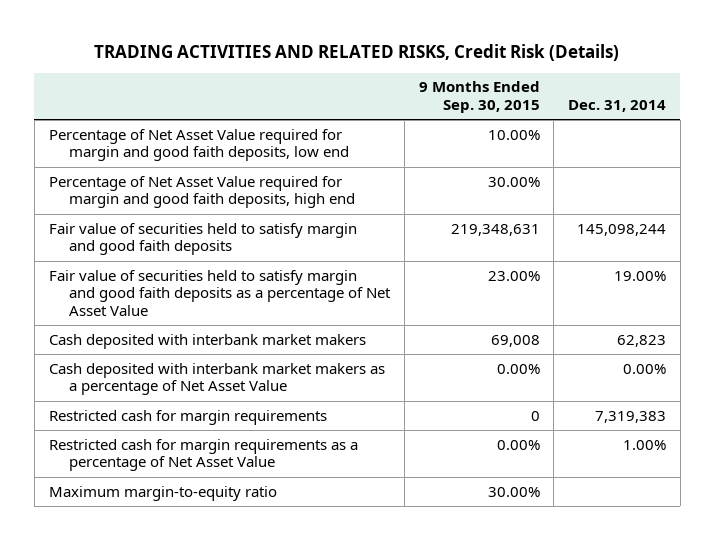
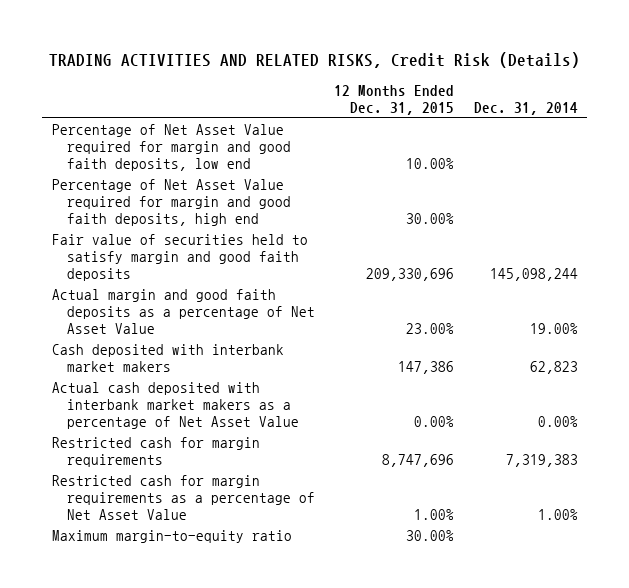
[418,81,540,113] 9 Months Ended Sep. 30, 2015 -> none
none -> [334,84,455,115] 12 Months Ended Dec. 31, 2015
[48,269,392,317] Fair value of securities held to satisfy margin and good faith deposits as a percentage of Net Asset Value -> [51,289,315,335] Actual margin and good faith deposits as a percentage of Net Asset Value
[48,362,385,396] Cash deposited with interbank market makers as a percentage of Net Asset Value -> [51,382,299,430] Actual cash deposited with interbank market makers as a percentage of Net Asset Value

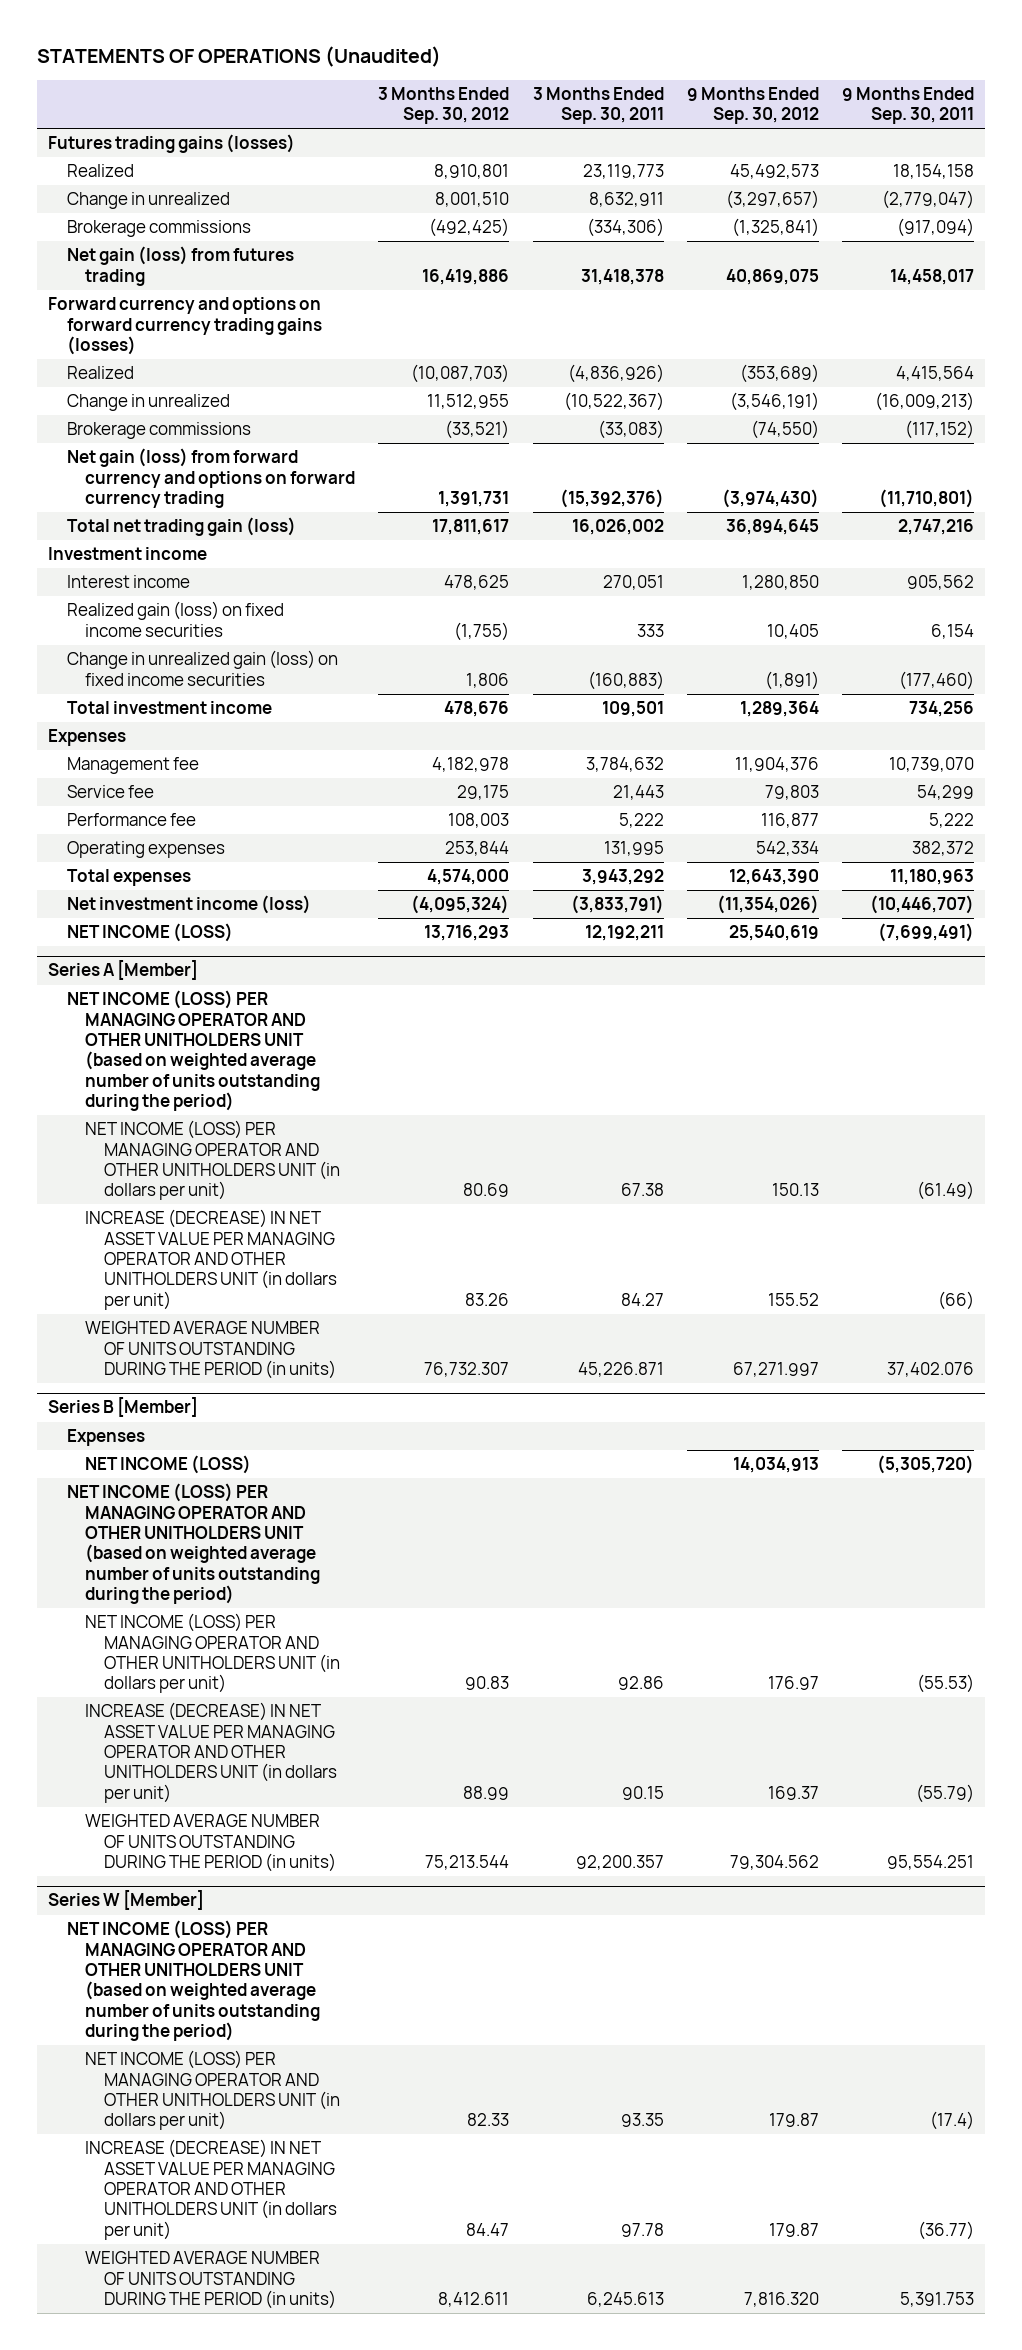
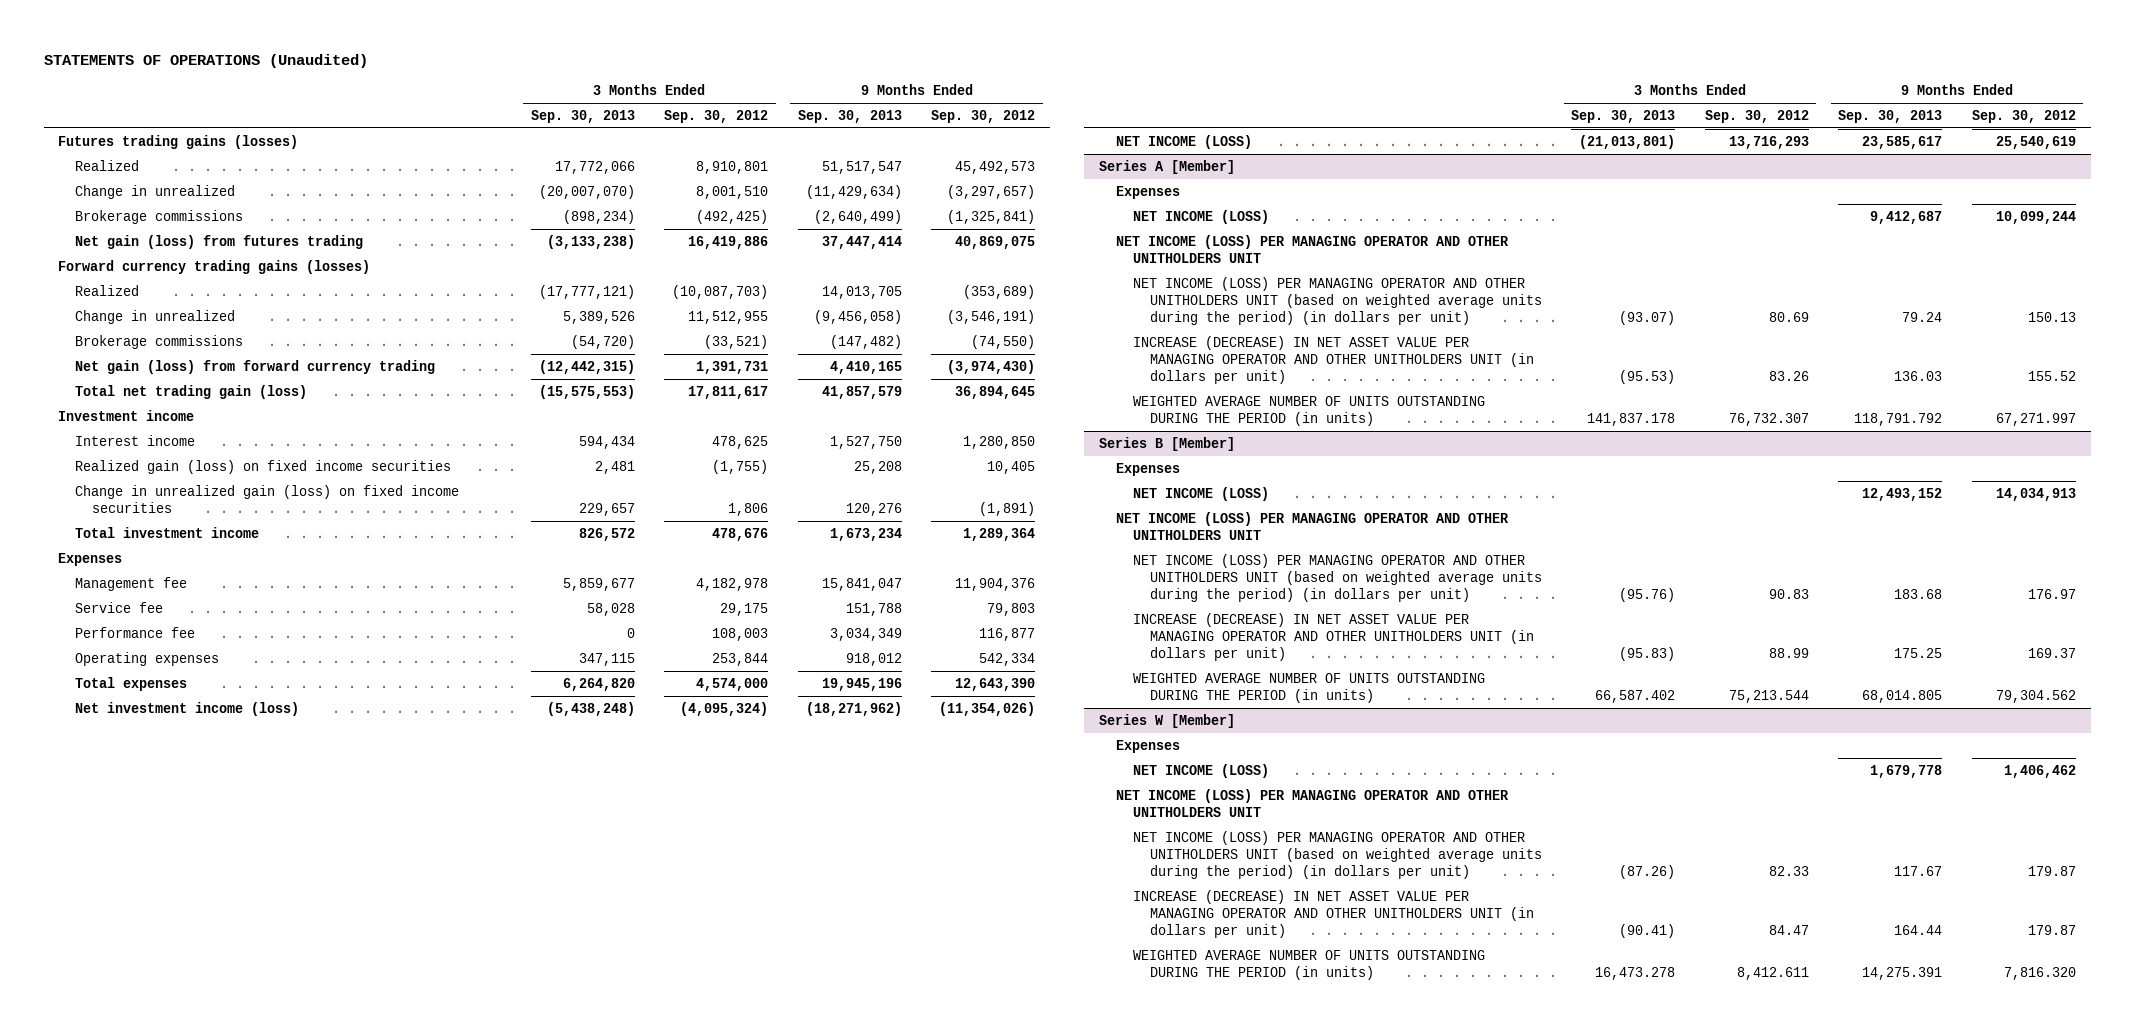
[532,86,664,125] 3 Months Ended Sep. 30, 2011 -> none
[841,86,974,125] 9 Months Ended Sep. 30, 2011 -> none
none -> [530,109,635,123] Sep. 30, 2013
none -> [797,109,902,123] Sep. 30, 2013
[48,297,322,355] Forward currency and options on forward currency trading gains (losses) -> [58,259,371,274] Forward currency trading gains (losses)
[66,448,356,508] Net gain (loss) from forward currency and options on forward currency trading -> [75,359,436,374] Net gain (loss) from forward currency trading
none -> [1115,185,1180,199] Expenses
none -> [1132,209,1269,224] NET INCOME (LOSS)
[66,990,321,1111] NET INCOME (LOSS) PER MANAGING OPERATOR AND OTHER UNITHOLDERS UNIT (based on weighted average number of units outstanding during the period) -> [1115,234,1509,263] NET INCOME (LOSS) PER MANAGING OPERATOR AND OTHER UNITHOLDERS UNIT
[85,1120,340,1201] NET INCOME (LOSS) PER MANAGING OPERATOR AND OTHER UNITHOLDERS UNIT (in dollars per unit) -> [1132,276,1542,326] NET INCOME (LOSS) PER MANAGING OPERATOR AND OTHER UNITHOLDERS UNIT (based on weighted average units during the period) (in dollars per unit)
[66,1483,321,1604] NET INCOME (LOSS) PER MANAGING OPERATOR AND OTHER UNITHOLDERS UNIT (based on weighted average number of units outstanding during the period) -> [1115,511,1509,540] NET INCOME (LOSS) PER MANAGING OPERATOR AND OTHER UNITHOLDERS UNIT
[85,1613,340,1694] NET INCOME (LOSS) PER MANAGING OPERATOR AND OTHER UNITHOLDERS UNIT (in dollars per unit) -> [1132,553,1542,603] NET INCOME (LOSS) PER MANAGING OPERATOR AND OTHER UNITHOLDERS UNIT (based on weighted average units during the period) (in dollars per unit)
none -> [1115,739,1180,753] Expenses
none -> [1132,763,1269,778] NET INCOME (LOSS)
[66,1920,321,2041] NET INCOME (LOSS) PER MANAGING OPERATOR AND OTHER UNITHOLDERS UNIT (based on weighted average number of units outstanding during the period) -> [1115,788,1509,817] NET INCOME (LOSS) PER MANAGING OPERATOR AND OTHER UNITHOLDERS UNIT
[85,2050,340,2131] NET INCOME (LOSS) PER MANAGING OPERATOR AND OTHER UNITHOLDERS UNIT (in dollars per unit) -> [1132,830,1542,880] NET INCOME (LOSS) PER MANAGING OPERATOR AND OTHER UNITHOLDERS UNIT (based on weighted average units during the period) (in dollars per unit)

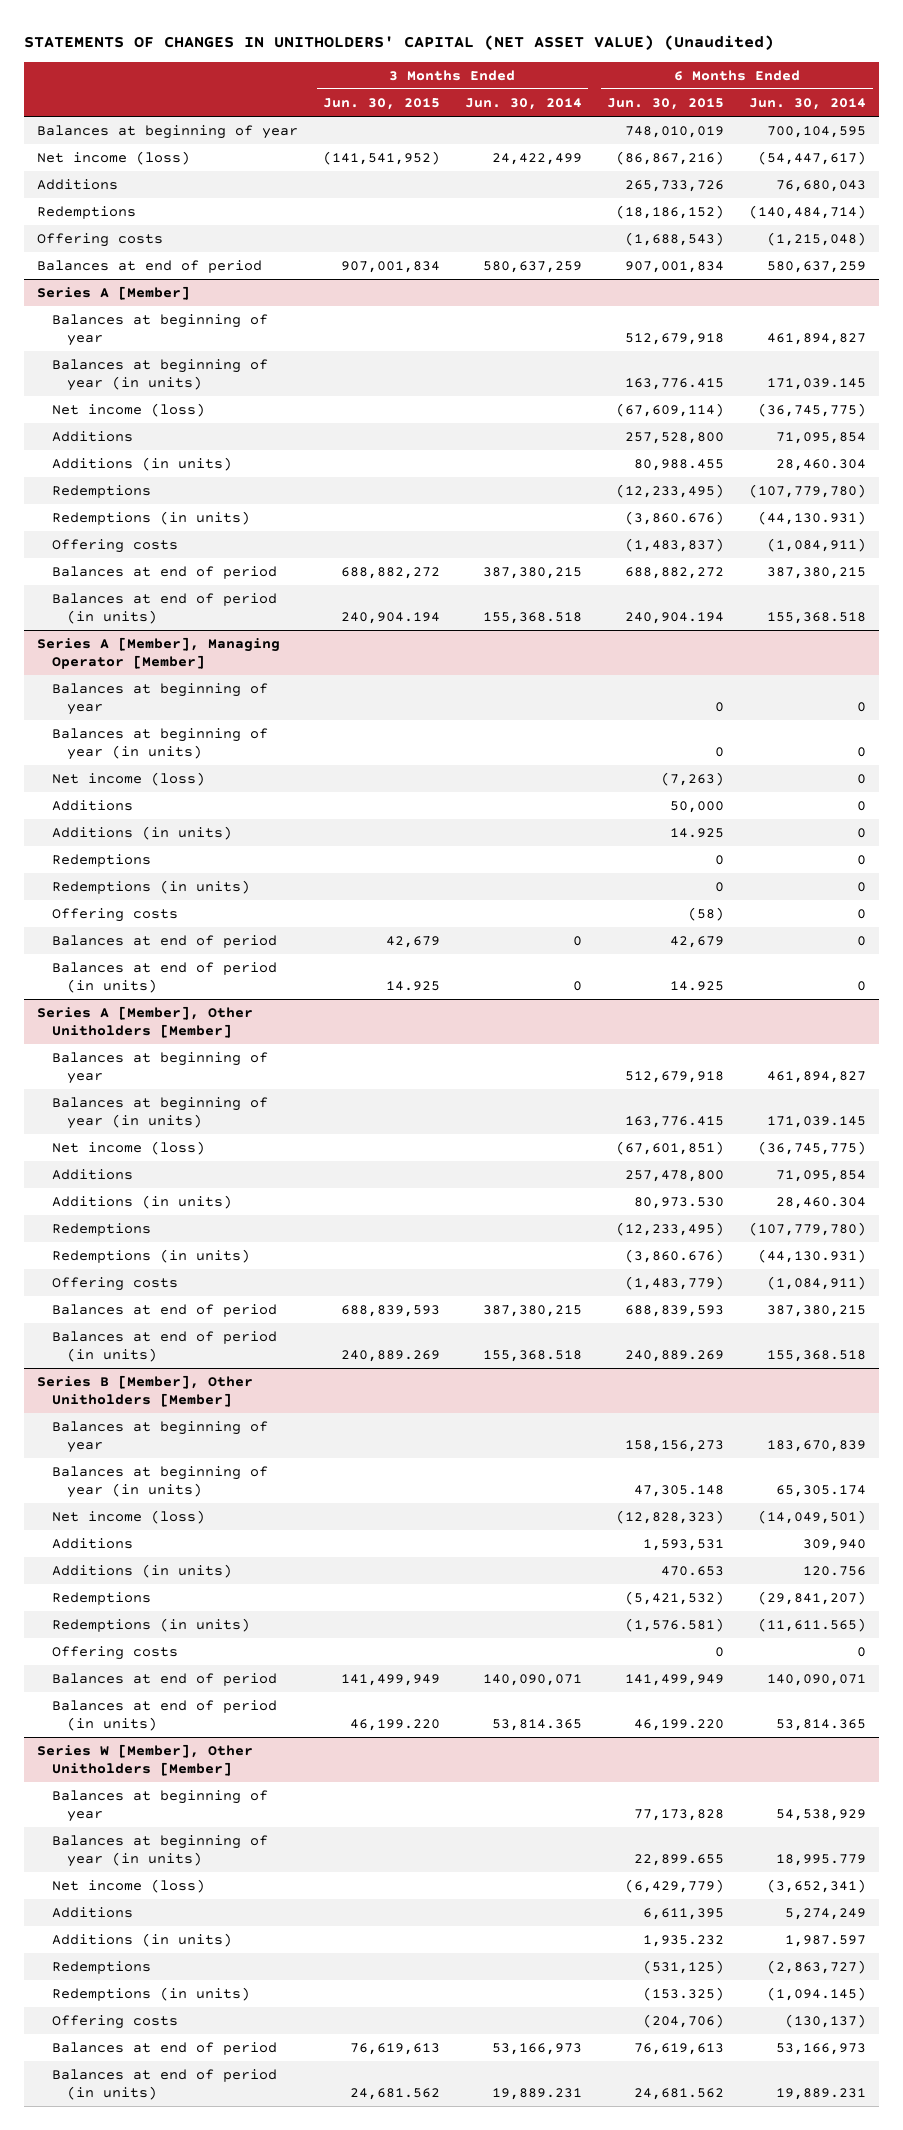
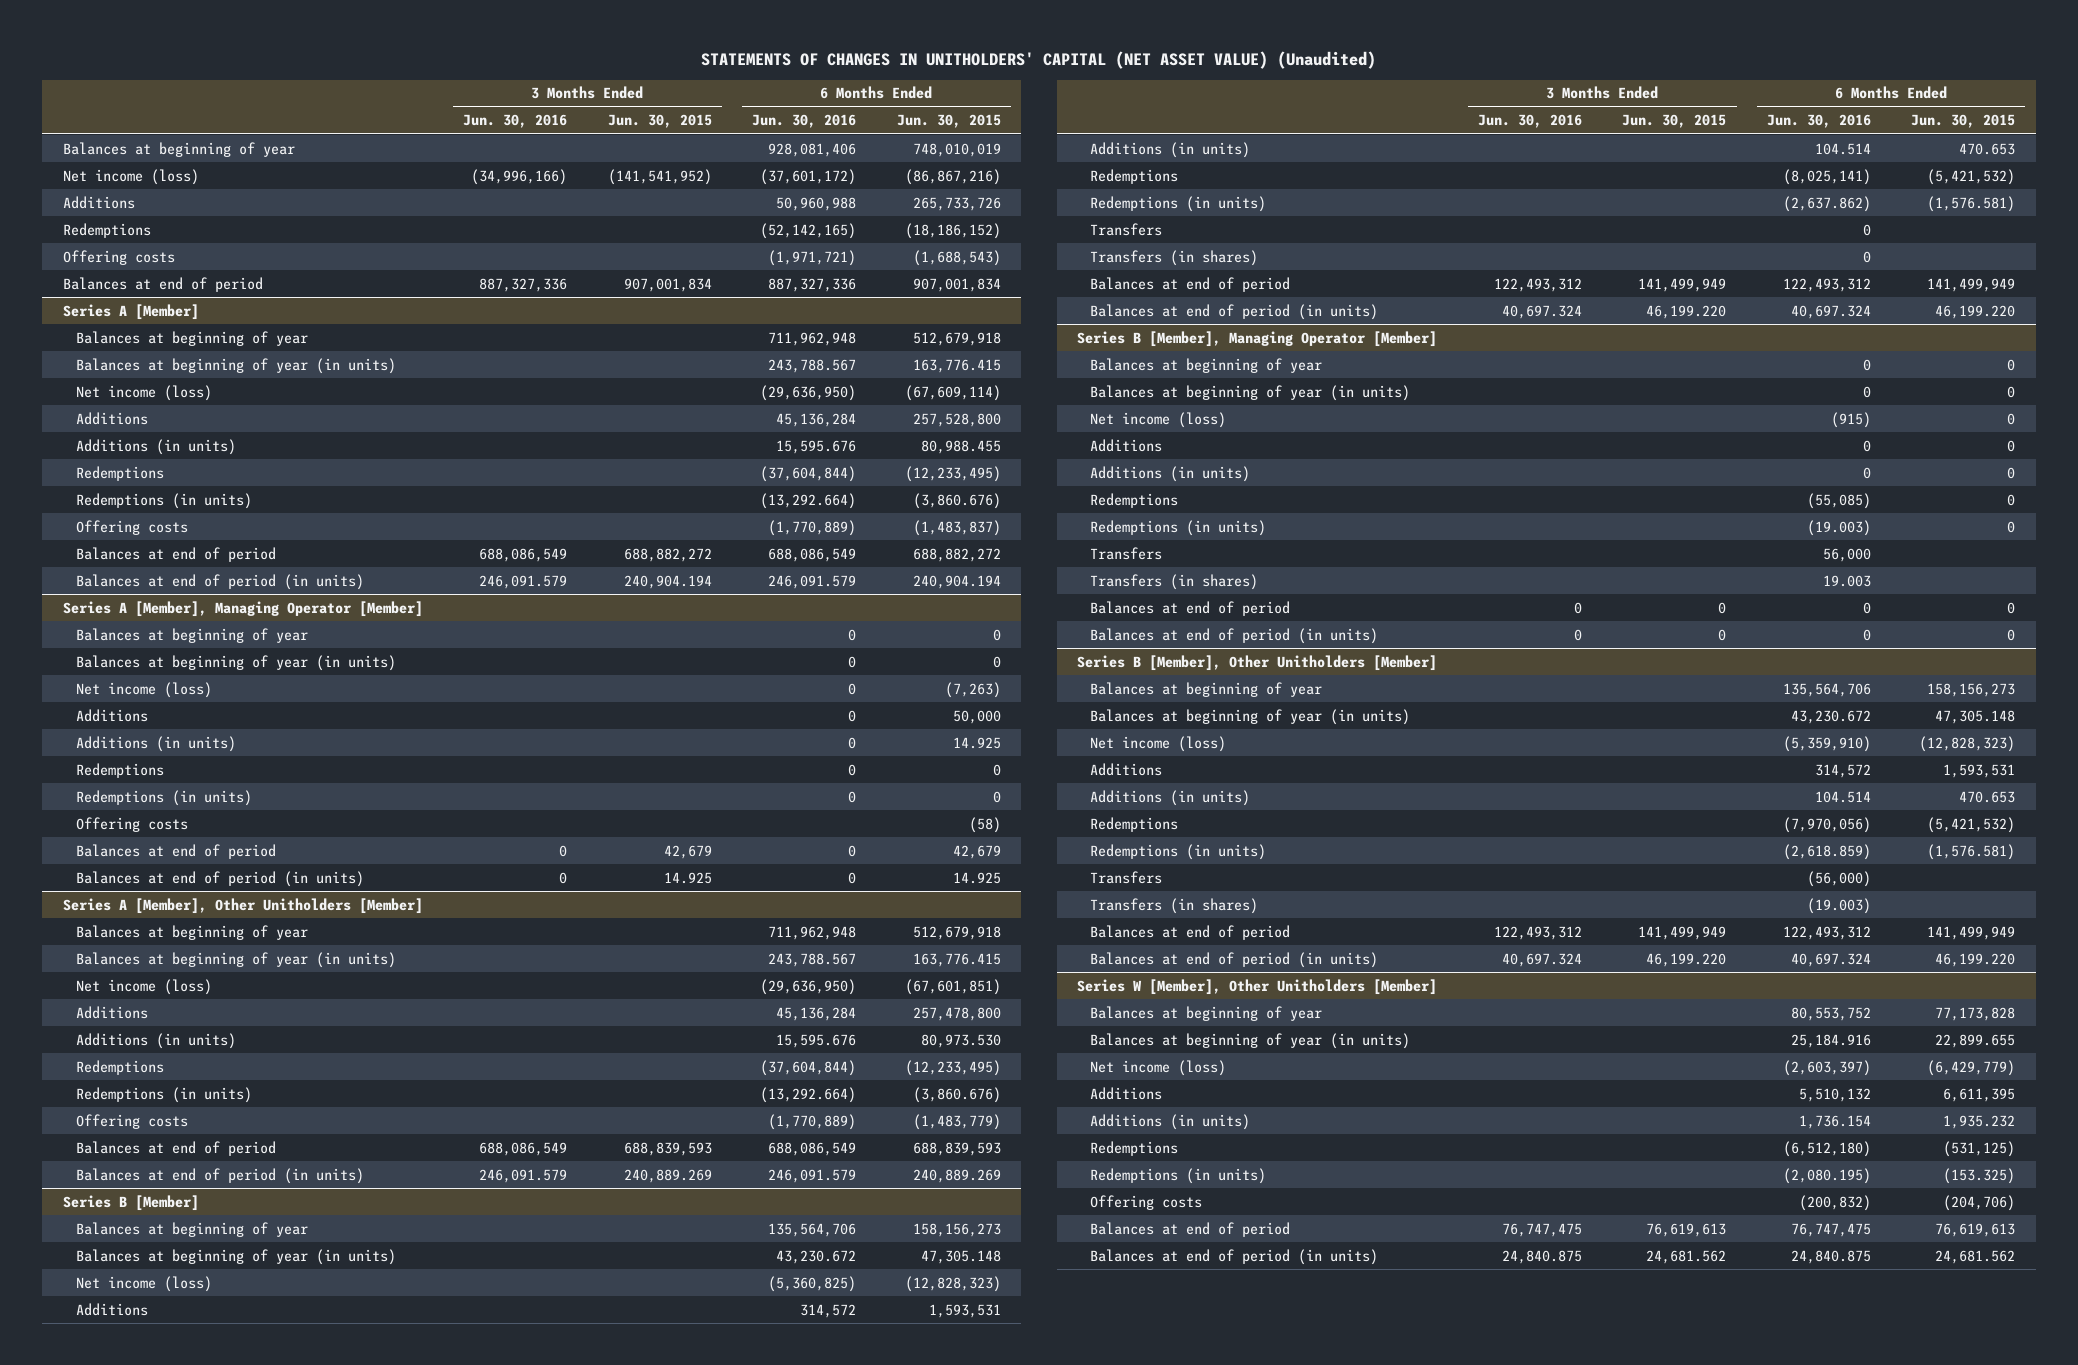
[465,97,583,110] Jun. 30, 2014 -> none
[749,97,867,110] Jun. 30, 2014 -> none
none -> [463,114,568,129] Jun. 30, 2016
none -> [752,114,857,129] Jun. 30, 2016
none -> [62,1194,199,1211] Series B [Member]
none -> [75,1221,308,1237] Balances at beginning of year
none -> [75,1248,396,1265] Balances at beginning of year (in units)
none -> [75,1275,212,1292] Net income (loss)
none -> [75,1302,148,1316] Additions
none -> [1090,141,1251,158] Additions (in units)
none -> [1090,168,1179,184] Redemptions
none -> [1090,195,1267,212] Redemptions (in units)
none -> [1090,222,1163,236] Transfers
none -> [1090,249,1259,266] Transfers (in shares)
none -> [1090,276,1291,292] Balances at end of period
none -> [1090,303,1379,320] Balances at end of period (in units)
none -> [1077,330,1438,347] Series B [Member], Managing Operator [Member]
none -> [1090,357,1323,373] Balances at beginning of year
none -> [1090,384,1411,401] Balances at beginning of year (in units)
none -> [1090,411,1227,428] Net income (loss)
none -> [1090,438,1163,452] Additions
none -> [1090,465,1251,482] Additions (in units)
none -> [1090,492,1179,508] Redemptions
none -> [1090,519,1267,536] Redemptions (in units)
none -> [1090,546,1163,560] Transfers
none -> [1090,573,1259,590] Transfers (in shares)
none -> [1090,600,1291,616] Balances at end of period
none -> [1090,627,1379,644] Balances at end of period (in units)
[52,1645,179,1660] Offering costs -> none
none -> [1090,870,1163,884] Transfers
none -> [1090,897,1259,914] Transfers (in shares)

